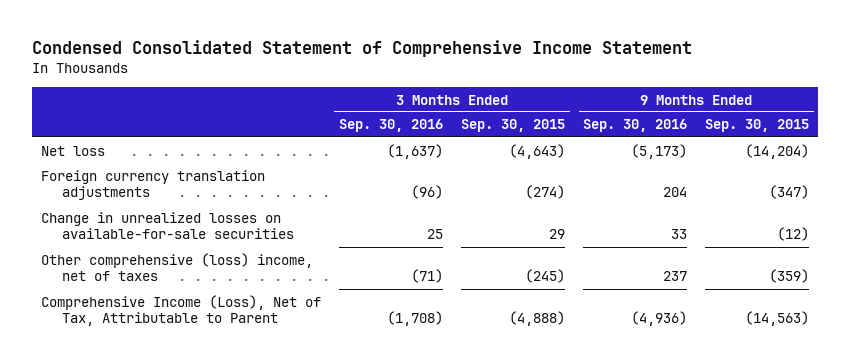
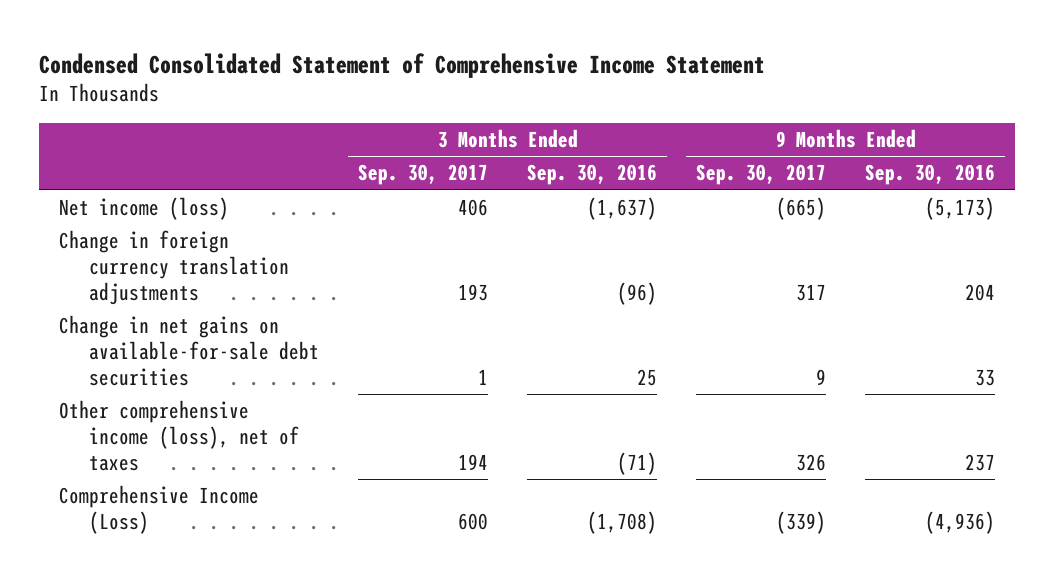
[461,119,566,133] Sep. 30, 2015 -> none
[705,119,810,133] Sep. 30, 2015 -> none
none -> [358,164,489,186] Sep. 30, 2017
none -> [696,164,827,186] Sep. 30, 2017
[40,145,105,156] Net loss -> [58,197,229,221] Net income (loss)
[40,169,265,201] Foreign currency translation adjustments -> [58,230,290,305] Change in foreign currency translation adjustments
[40,211,294,240] Change in unrealized losses on available-for-sale securities -> [58,315,320,386] Change in net gains on available-for-sale debt securities
[40,252,313,282] Other comprehensive (loss) income, net of taxes -> [58,400,300,471] Other comprehensive income (loss), net of taxes
[40,294,321,327] Comprehensive Income (Loss), Net of Tax, Attributable to Parent -> [58,485,259,534] Comprehensive Income (Loss)

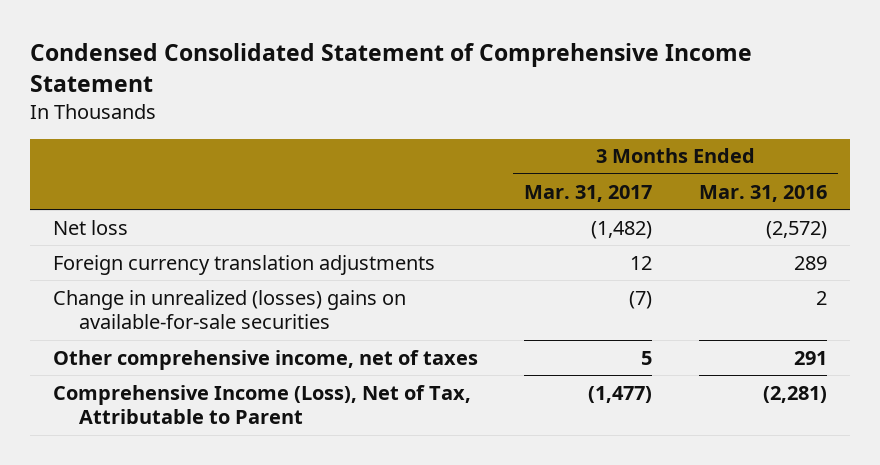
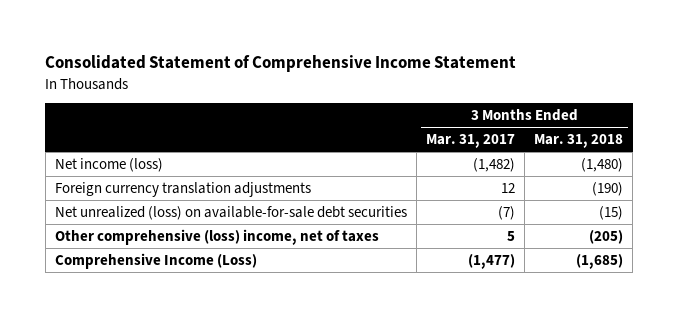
[30,42,753,92] Condensed Consolidated Statement of Comprehensive Income Statement -> [45,55,517,73] Consolidated Statement of Comprehensive Income Statement
[698,184,827,202] Mar. 31, 2016 -> none
none -> [534,134,624,149] Mar. 31, 2018
[53,219,129,235] Net loss -> [54,157,163,172] Net income (loss)
[53,289,407,330] Change in unrealized (losses) gains on available-for-sale securities -> [54,205,407,220] Net unrealized (loss) on available-for-sale debt securities
[53,349,479,370] Other comprehensive income, net of taxes -> [54,228,379,245] Other comprehensive (loss) income, net of taxes
[53,384,472,425] Comprehensive Income (Loss), Net of Tax, Attributable to Parent -> [54,252,257,269] Comprehensive Income (Loss)

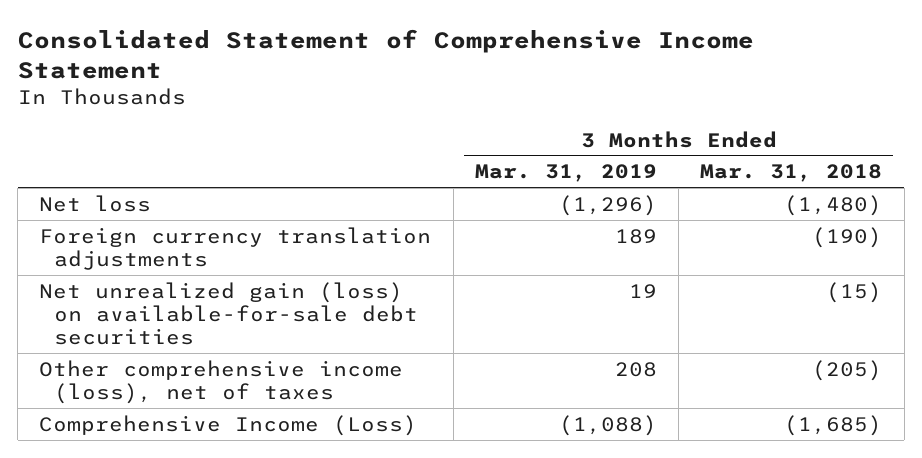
[426,134,516,149] Mar. 31, 2017 -> none
none -> [474,164,657,183] Mar. 31, 2019
[54,157,163,172] Net income (loss) -> [39,194,152,212] Net loss
[54,205,407,220] Net unrealized (loss) on available-for-sale debt securities -> [39,281,418,346] Net unrealized gain (loss) on available-for-sale debt securities
[54,228,379,245] Other comprehensive (loss) income, net of taxes -> [39,359,404,404] Other comprehensive income (loss), net of taxes

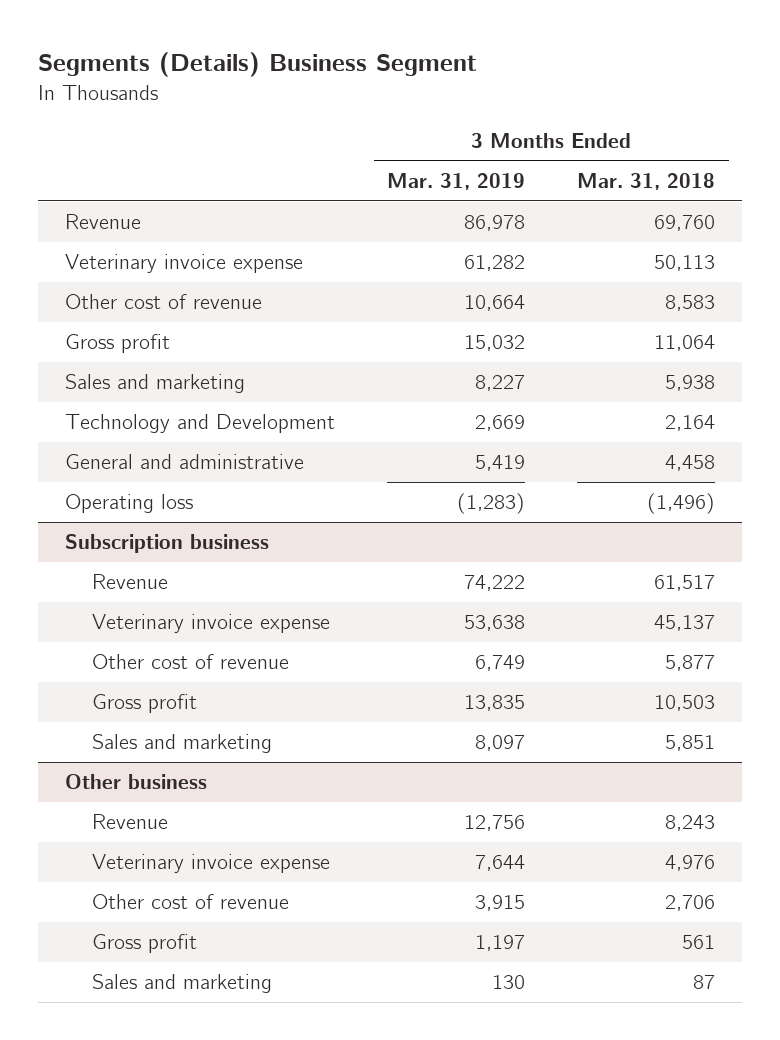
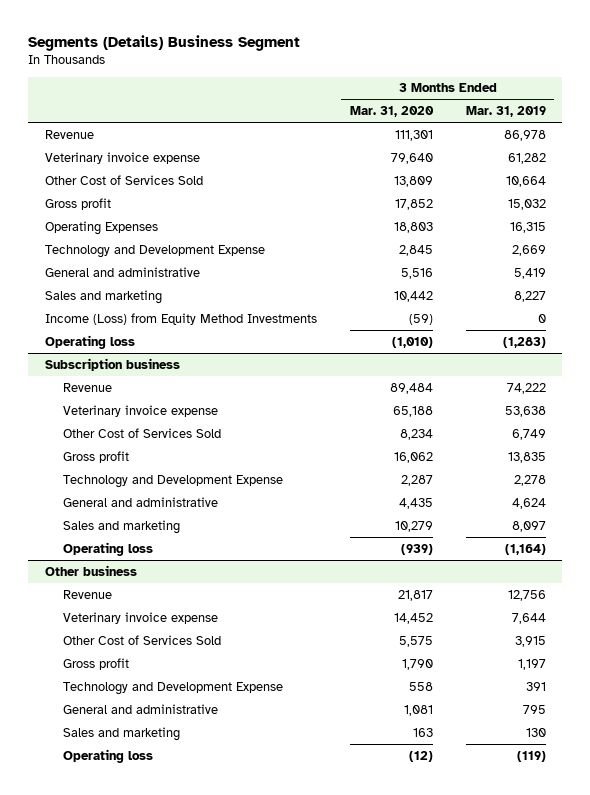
[577,173,716,191] Mar. 31, 2018 -> none
none -> [349,106,434,118] Mar. 31, 2020
[64,294,262,310] Other cost of revenue -> [44,174,203,185] Other Cost of Services Sold
none -> [44,220,158,235] Operating Expenses
[64,414,335,434] Technology and Development -> [44,244,265,258] Technology and Development Expense
[64,374,245,394] Sales and marketing -> [44,289,162,304] Sales and marketing
none -> [44,312,317,325] Income (Loss) from Equity Method Investments
[92,654,290,670] Other cost of revenue -> [63,427,222,438] Other Cost of Services Sold
none -> [63,474,284,488] Technology and Development Expense
none -> [63,496,219,507] General and administrative
none -> [63,541,154,556] Operating loss
[92,894,290,910] Other cost of revenue -> [63,634,222,645] Other Cost of Services Sold
none -> [63,681,284,695] Technology and Development Expense
none -> [63,703,219,714] General and administrative
none -> [63,748,154,763] Operating loss

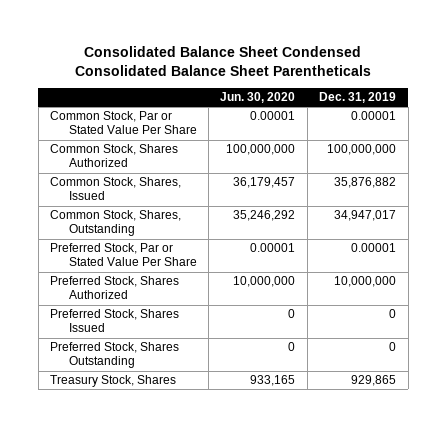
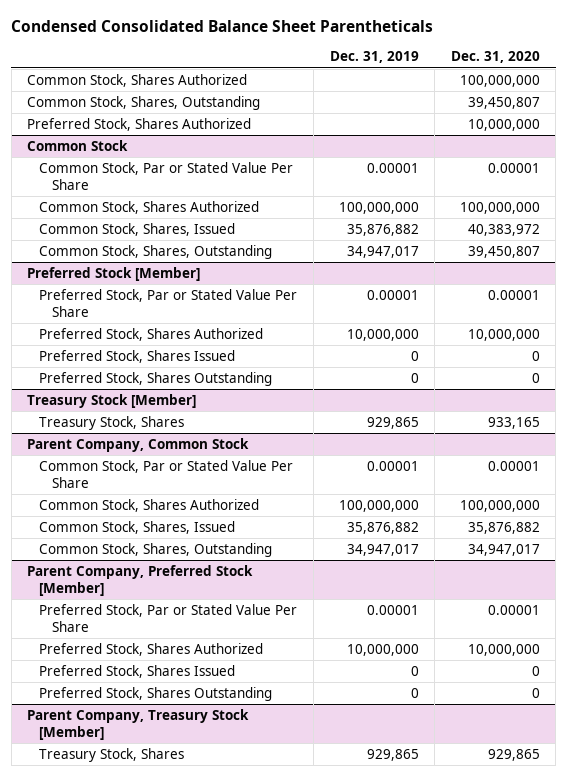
[75,45,372,76] Consolidated Balance Sheet Condensed Consolidated Balance Sheet Parentheticals -> [11,19,434,32] Condensed Consolidated Balance Sheet Parentheticals
[220,91,296,103] Jun. 30, 2020 -> none
none -> [450,51,540,64] Dec. 31, 2020
none -> [27,73,248,87] Common Stock, Shares Authorized
none -> [27,95,261,110] Common Stock, Shares, Outstanding
none -> [27,117,252,131] Preferred Stock, Shares Authorized
none -> [27,139,129,151] Common Stock
none -> [27,266,201,281] Preferred Stock [Member]
none -> [27,393,197,408] Treasury Stock [Member]
none -> [27,437,250,452] Parent Company, Common Stock
none -> [39,459,294,488] Common Stock, Par or Stated Value Per Share
none -> [39,498,260,512] Common Stock, Shares Authorized
none -> [39,520,236,534] Common Stock, Shares, Issued
none -> [39,542,273,557] Common Stock, Shares, Outstanding
none -> [27,564,254,596] Parent Company, Preferred Stock [Member]
none -> [39,603,298,632] Preferred Stock, Par or Stated Value Per Share
none -> [39,642,264,656] Preferred Stock, Shares Authorized
none -> [39,664,236,678] Preferred Stock, Shares Issued
none -> [39,686,273,701] Preferred Stock, Shares Outstanding
none -> [27,708,250,740] Parent Company, Treasury Stock [Member]
none -> [39,747,185,762] Treasury Stock, Shares

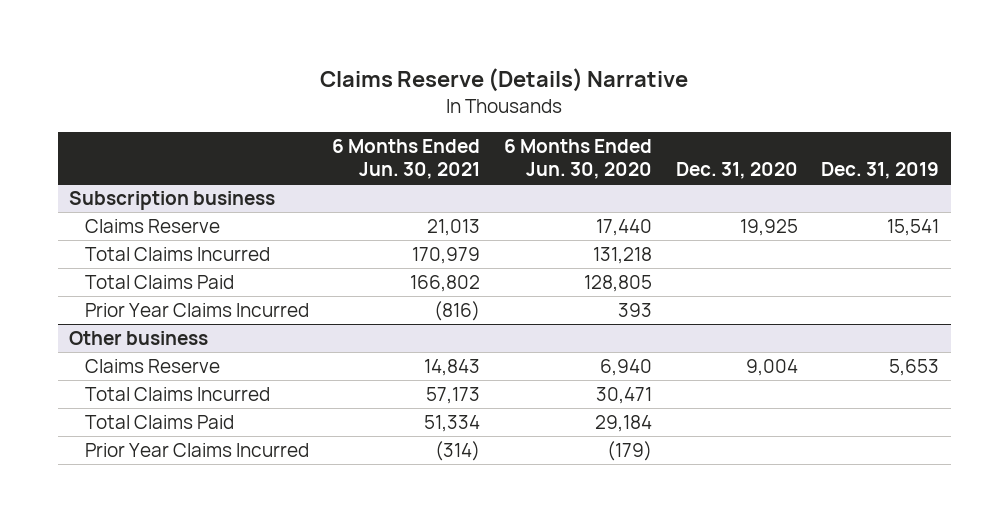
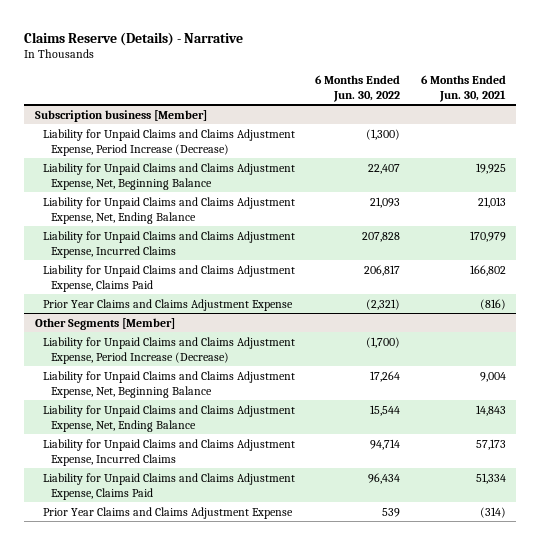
[320,68,689,93] Claims Reserve (Details) Narrative -> [24,31,244,46] Claims Reserve (Details) - Narrative
[503,139,652,180] 6 Months Ended Jun. 30, 2020 -> none
[675,162,798,180] Dec. 31, 2020 -> none
[821,162,940,180] Dec. 31, 2019 -> none
none -> [315,74,401,102] 6 Months Ended Jun. 30, 2022
[69,190,276,210] Subscription business -> [34,109,207,122] Subscription business [Member]
none -> [42,128,295,156] Liability for Unpaid Claims and Claims Adjustment Expense, Period Increase (Decrease)
none -> [42,162,295,190] Liability for Unpaid Claims and Claims Adjustment Expense, Net, Beginning Balance
[84,218,220,233] Claims Reserve -> [42,196,295,224] Liability for Unpaid Claims and Claims Adjustment Expense, Net, Ending Balance
[84,246,270,261] Total Claims Incurred -> [42,230,295,258] Liability for Unpaid Claims and Claims Adjustment Expense, Incurred Claims
[84,274,234,289] Total Claims Paid -> [42,264,295,292] Liability for Unpaid Claims and Claims Adjustment Expense, Claims Paid
[84,302,309,317] Prior Year Claims Incurred -> [42,298,293,311] Prior Year Claims and Claims Adjustment Expense
[69,330,209,345] Other business -> [34,317,175,330] Other Segments [Member]
none -> [42,336,295,364] Liability for Unpaid Claims and Claims Adjustment Expense, Period Increase (Decrease)
none -> [42,370,295,398] Liability for Unpaid Claims and Claims Adjustment Expense, Net, Beginning Balance
[84,358,220,373] Claims Reserve -> [42,404,295,432] Liability for Unpaid Claims and Claims Adjustment Expense, Net, Ending Balance
[84,386,270,401] Total Claims Incurred -> [42,438,295,466] Liability for Unpaid Claims and Claims Adjustment Expense, Incurred Claims
[84,414,234,429] Total Claims Paid -> [42,472,295,500] Liability for Unpaid Claims and Claims Adjustment Expense, Claims Paid
[84,442,309,457] Prior Year Claims Incurred -> [42,506,293,519] Prior Year Claims and Claims Adjustment Expense

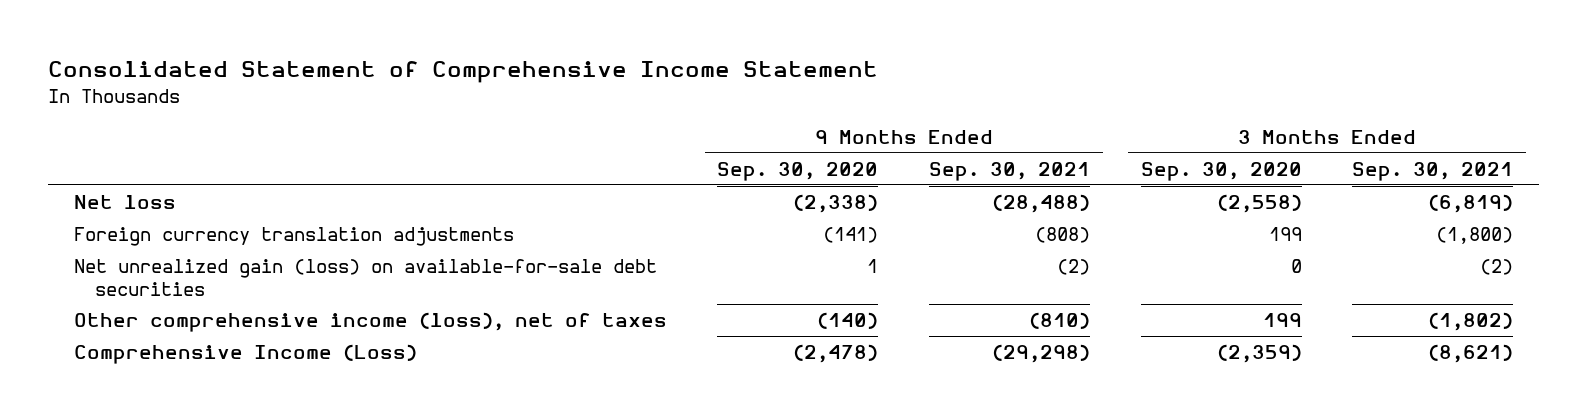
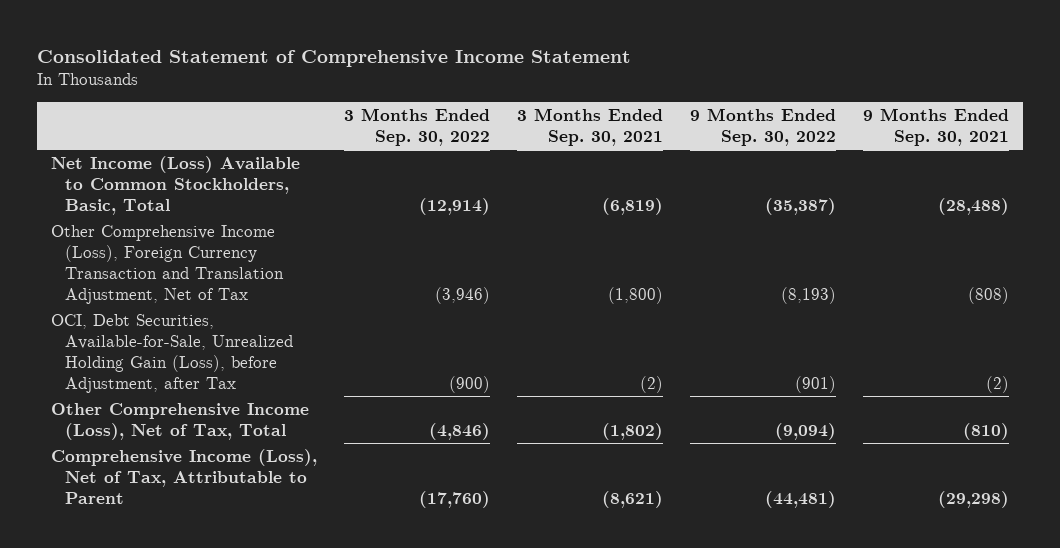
[717,161,879,181] Sep. 30, 2020 -> none
[1140,161,1302,181] Sep. 30, 2020 -> none
none -> [343,107,490,146] 3 Months Ended Sep. 30, 2022
none -> [690,107,837,146] 9 Months Ended Sep. 30, 2022
[73,194,176,209] Net loss -> [50,155,300,215] Net Income (Loss) Available to Common Stockholders, Basic, Total
[73,226,514,246] Foreign currency translation adjustments -> [50,224,284,304] Other Comprehensive Income (Loss), Foreign Currency Transaction and Translation Adjustment, Net of Tax
[73,258,657,296] Net unrealized gain (loss) on available-for-sale debt securities -> [50,313,293,393] OCI, Debt Securities, Available-for-Sale, Unrealized Holding Gain (Loss), before Adjustment, after Tax
[73,311,667,332] Other comprehensive income (loss), net of taxes -> [50,402,309,440] Other Comprehensive Income (Loss), Net of Tax, Total
[73,343,417,364] Comprehensive Income (Loss) -> [50,448,317,504] Comprehensive Income (Loss), Net of Tax, Attributable to Parent

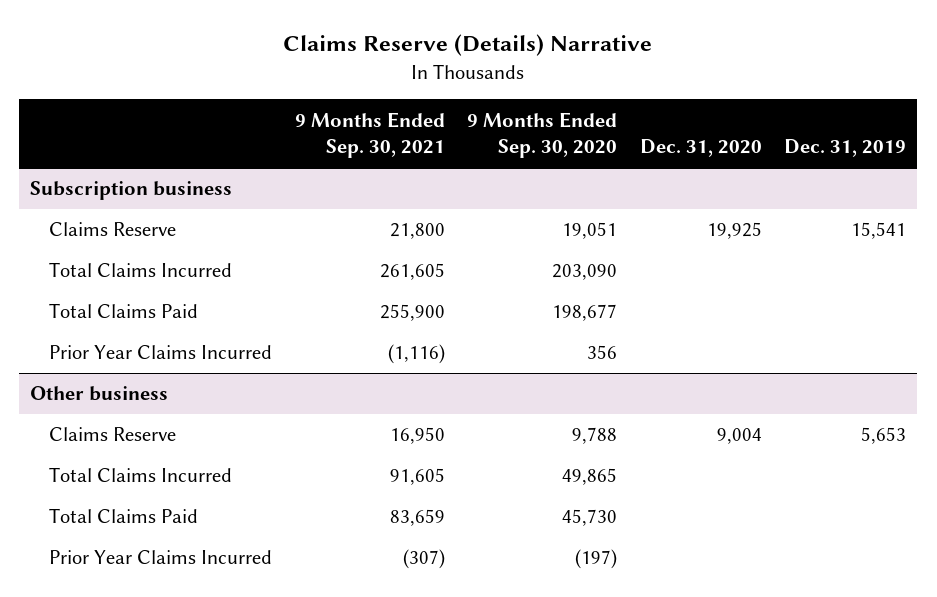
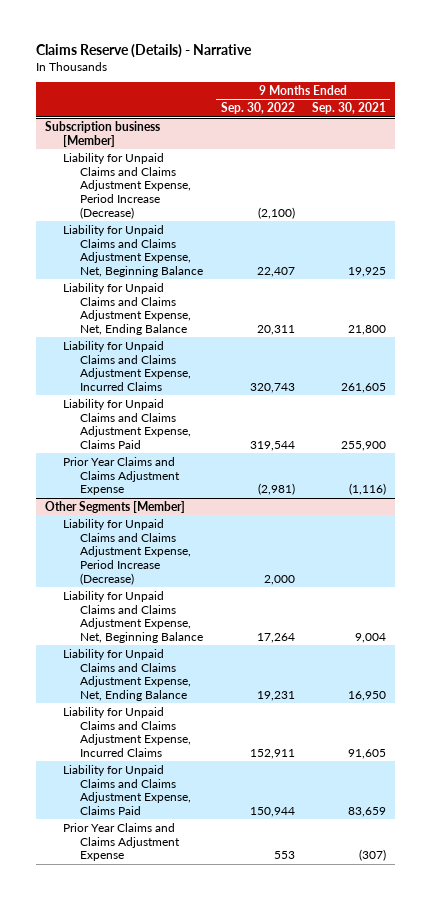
[283,34,653,57] Claims Reserve (Details) Narrative -> [36,43,253,58] Claims Reserve (Details) - Narrative
[467,111,618,159] 9 Months Ended Sep. 30, 2020 -> none
[639,139,762,158] Dec. 31, 2020 -> none
[784,139,907,158] Dec. 31, 2019 -> none
none -> [220,102,295,115] Sep. 30, 2022
[30,181,233,201] Subscription business -> [45,120,161,147] Subscription business [Member]
none -> [62,152,192,219] Liability for Unpaid Claims and Claims Adjustment Expense, Period Increase (Decrease)
none -> [62,224,204,277] Liability for Unpaid Claims and Claims Adjustment Expense, Net, Beginning Balance
[49,222,177,237] Claims Reserve -> [62,282,192,335] Liability for Unpaid Claims and Claims Adjustment Expense, Net, Ending Balance
[49,262,233,278] Total Claims Incurred -> [62,340,192,391] Liability for Unpaid Claims and Claims Adjustment Expense, Incurred Claims
[49,303,199,319] Total Claims Paid -> [62,398,192,449] Liability for Unpaid Claims and Claims Adjustment Expense, Claims Paid
[49,345,273,360] Prior Year Claims Incurred -> [62,456,181,496] Prior Year Claims and Claims Adjustment Expense
[30,386,169,402] Other business -> [45,500,186,513] Other Segments [Member]
none -> [62,518,192,585] Liability for Unpaid Claims and Claims Adjustment Expense, Period Increase (Decrease)
none -> [62,590,204,643] Liability for Unpaid Claims and Claims Adjustment Expense, Net, Beginning Balance
[49,427,177,442] Claims Reserve -> [62,648,192,701] Liability for Unpaid Claims and Claims Adjustment Expense, Net, Ending Balance
[49,467,233,483] Total Claims Incurred -> [62,706,192,757] Liability for Unpaid Claims and Claims Adjustment Expense, Incurred Claims
[49,508,199,524] Total Claims Paid -> [62,764,192,815] Liability for Unpaid Claims and Claims Adjustment Expense, Claims Paid
[49,550,273,565] Prior Year Claims Incurred -> [62,822,181,862] Prior Year Claims and Claims Adjustment Expense

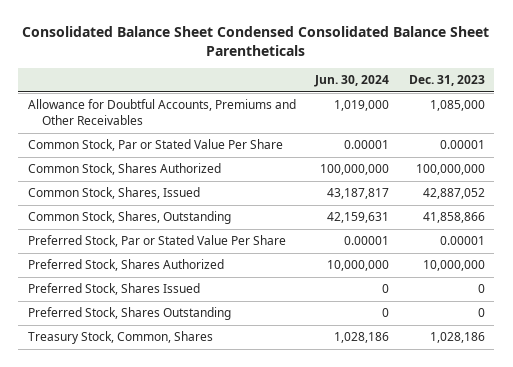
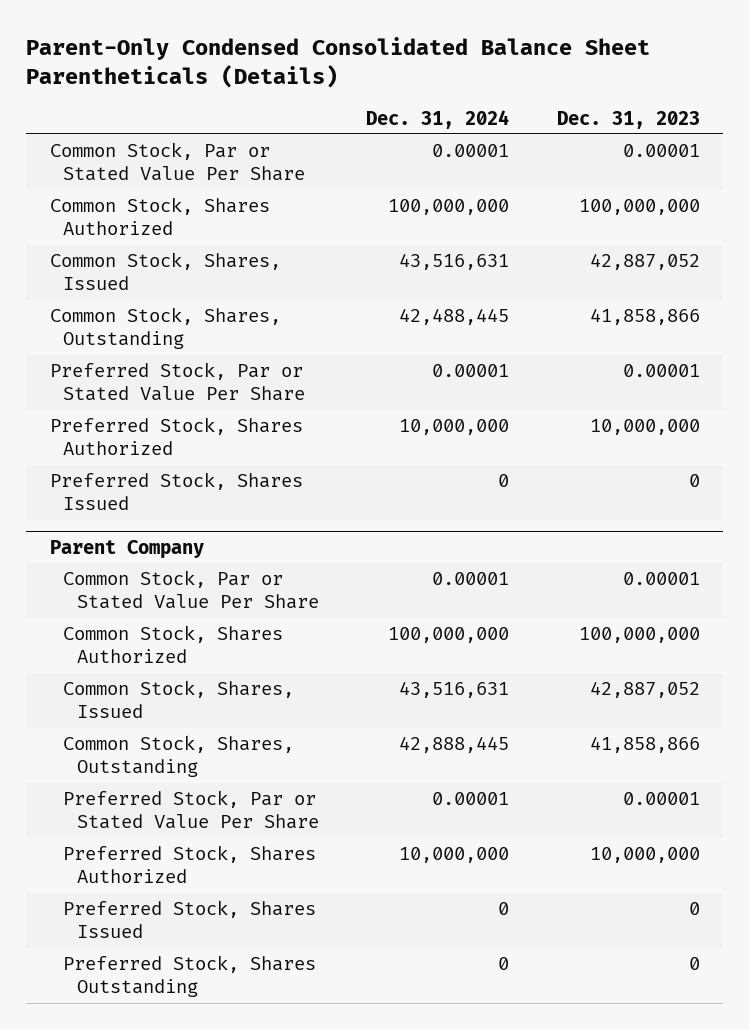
[22,26,490,56] Consolidated Balance Sheet Condensed Consolidated Balance Sheet Parentheticals -> [25,36,650,88] Parent-Only Condensed Consolidated Balance Sheet Parentheticals (Details)
[314,75,390,88] Jun. 30, 2024 -> none
none -> [366,109,510,129] Dec. 31, 2024
[28,99,297,125] Allowance for Doubtful Accounts, Premiums and Other Receivables -> none
none -> [49,539,204,559] Parent Company
none -> [63,570,319,610] Common Stock, Par or Stated Value Per Share
none -> [63,625,284,664] Common Stock, Shares Authorized
none -> [63,680,295,719] Common Stock, Shares, Issued
none -> [63,735,295,778] Common Stock, Shares, Outstanding
none -> [63,790,319,830] Preferred Stock, Par or Stated Value Per Share
none -> [63,845,317,884] Preferred Stock, Shares Authorized
none -> [63,900,317,939] Preferred Stock, Shares Issued
[28,331,214,345] Treasury Stock, Common, Shares -> none

